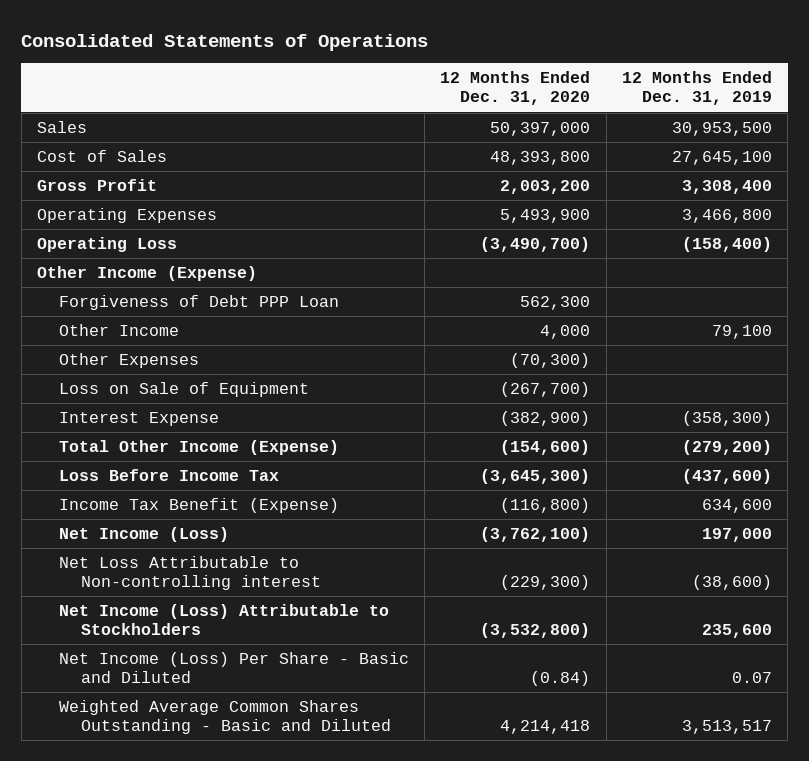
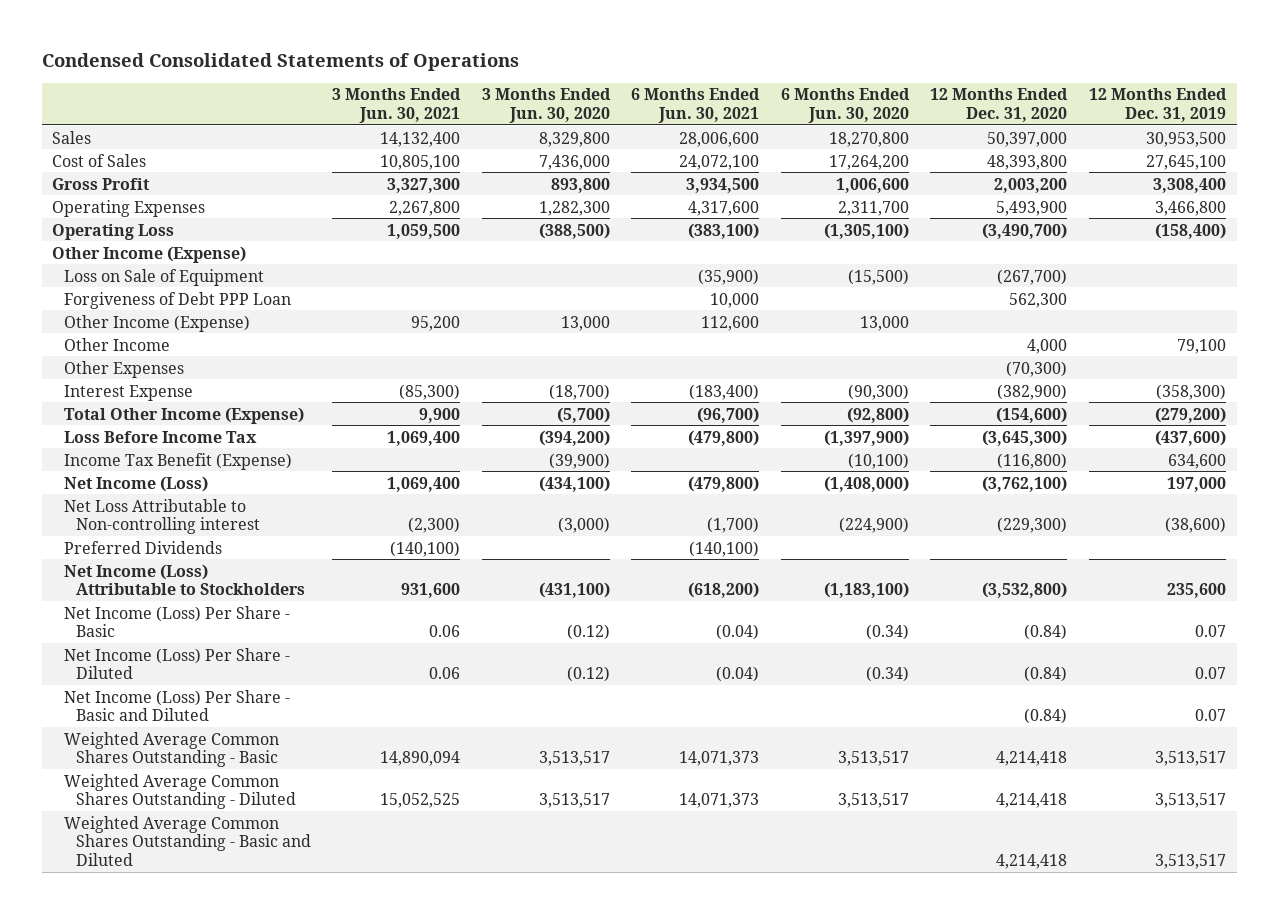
[21,33,429,51] Consolidated Statements of Operations -> [41,52,519,71] Condensed Consolidated Statements of Operations
none -> [332,88,462,124] 3 Months Ended Jun. 30, 2021
none -> [481,88,611,124] 3 Months Ended Jun. 30, 2020
none -> [631,88,761,124] 6 Months Ended Jun. 30, 2021
none -> [780,88,910,124] 6 Months Ended Jun. 30, 2020
[58,382,309,398] Loss on Sale of Equipment -> [64,268,265,286] Loss on Sale of Equipment
none -> [64,314,251,332] Other Income (Expense)
none -> [64,540,223,554] Preferred Dividends
none -> [64,605,291,638] Net Income (Loss) Per Share - Basic
none -> [64,647,291,680] Net Income (Loss) Per Share - Diluted
none -> [64,731,280,768] Weighted Average Common Shares Outstanding - Basic
none -> [64,773,296,810] Weighted Average Common Shares Outstanding - Diluted

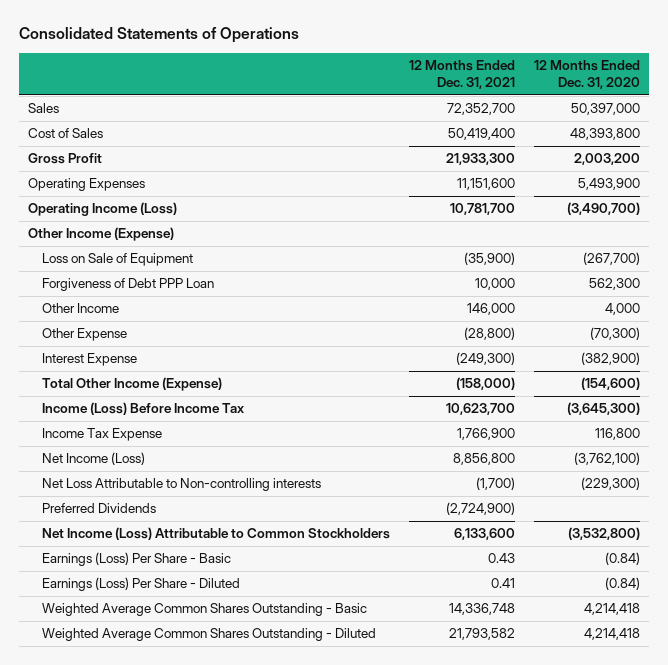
[41,52,519,71] Condensed Consolidated Statements of Operations -> [18,27,299,44] Consolidated Statements of Operations
[332,88,462,124] 3 Months Ended Jun. 30, 2021 -> none
[481,88,611,124] 3 Months Ended Jun. 30, 2020 -> none
[631,88,761,124] 6 Months Ended Jun. 30, 2021 -> none
[780,88,910,124] 6 Months Ended Jun. 30, 2020 -> none
[1089,88,1228,123] 12 Months Ended Dec. 31, 2019 -> none
none -> [408,59,515,90] 12 Months Ended Dec. 31, 2021
[52,223,175,240] Operating Loss -> [27,202,177,217] Operating Income (Loss)
[64,314,251,332] Other Income (Expense) -> none
[64,360,185,378] Other Expenses -> [42,328,128,342] Other Expense
[64,430,258,443] Loss Before Income Tax -> [42,402,245,416] Income (Loss) Before Income Tax
[64,452,293,470] Income Tax Benefit (Expense) -> [42,428,163,442] Income Tax Expense
[997,452,1068,469] (116,800) -> [594,428,640,441] 116,800
[64,498,260,535] Net Loss Attributable to Non-controlling interest -> [42,478,322,492] Net Loss Attributable to Non-controlling interests
[64,689,291,722] Net Income (Loss) Per Share - Basic and Diluted -> none
[64,563,305,596] Net Income (Loss) Attributable to Stockholders -> [42,527,391,541] Net Income (Loss) Attributable to Common Stockholders
[64,605,291,638] Net Income (Loss) Per Share - Basic -> [42,552,232,567] Earnings (Loss) Per Share - Basic
[64,647,291,680] Net Income (Loss) Per Share - Diluted -> [42,577,241,592] Earnings (Loss) Per Share - Diluted
[64,815,311,866] Weighted Average Common Shares Outstanding - Basic and Diluted -> none

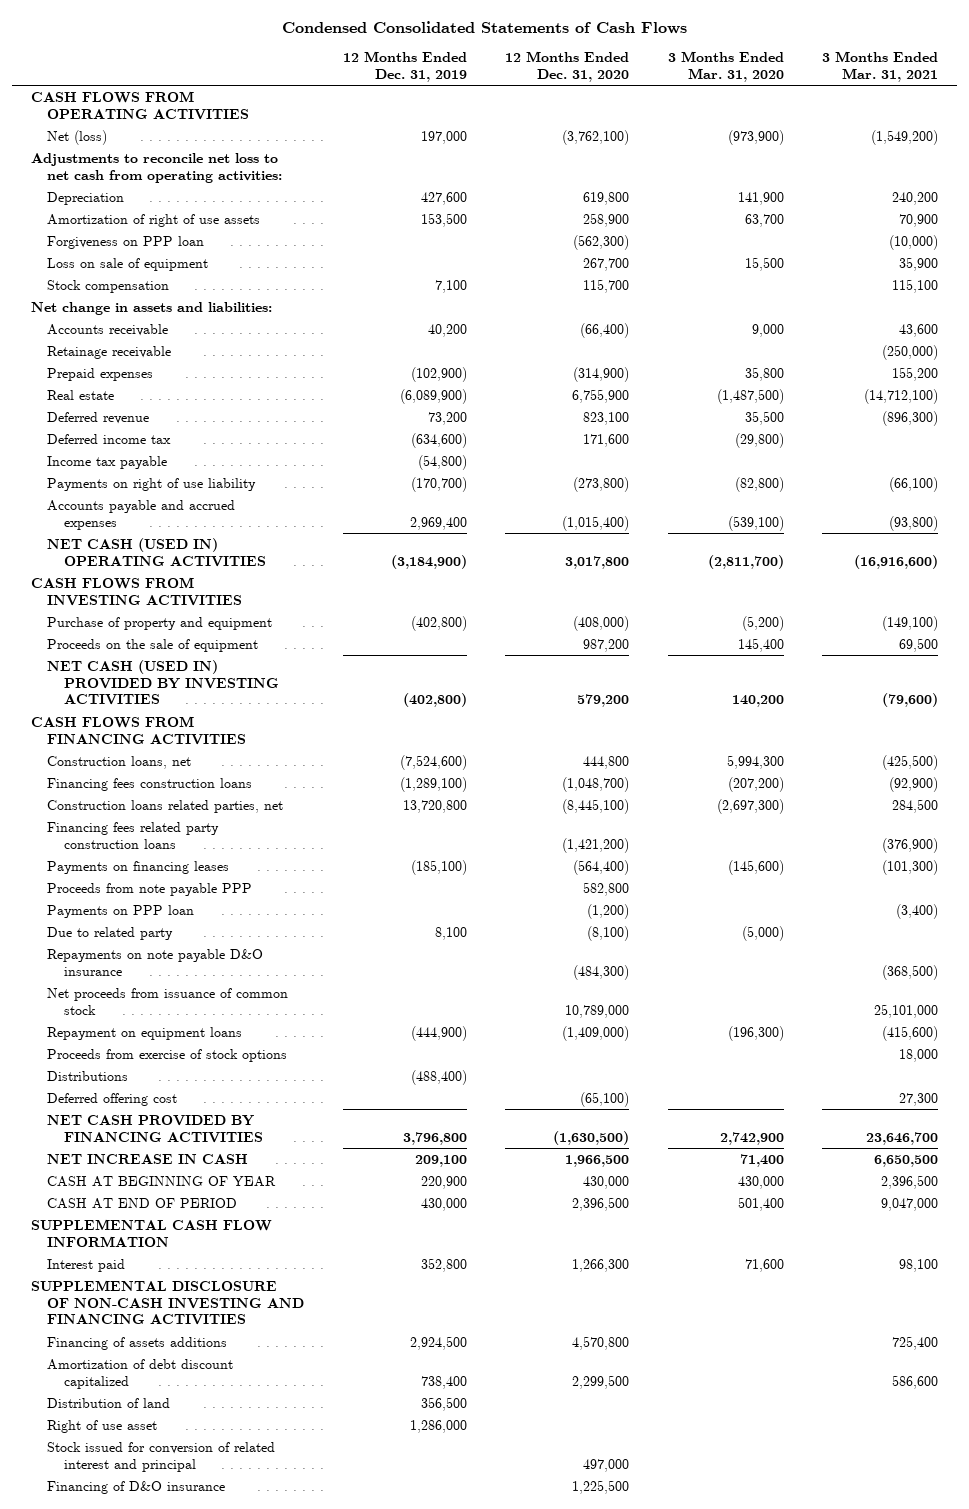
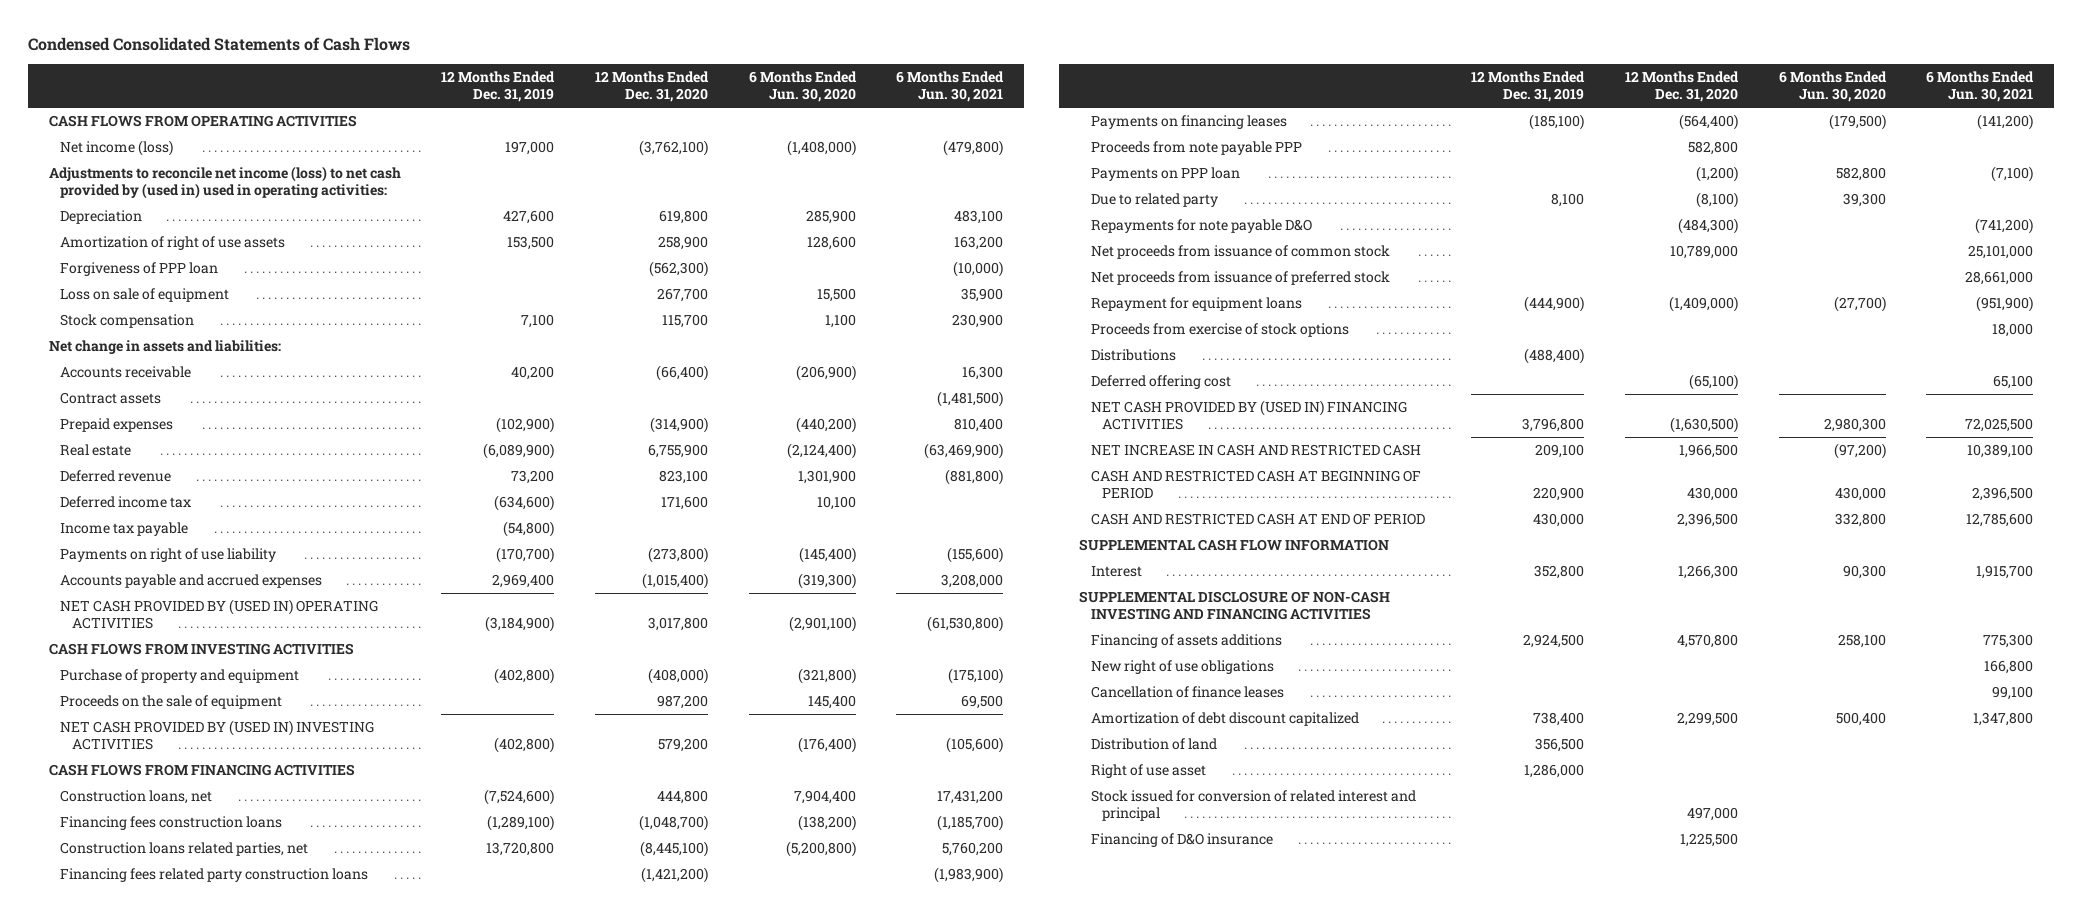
[667,51,784,82] 3 Months Ended Mar. 31, 2020 -> none
[821,51,938,82] 3 Months Ended Mar. 31, 2021 -> none
none -> [748,71,857,103] 6 Months Ended Jun. 30, 2020
none -> [896,71,1005,103] 6 Months Ended Jun. 30, 2021
[47,129,108,145] Net (loss) -> [60,140,174,157] Net income (loss)
[31,152,283,183] Adjustments to reconcile net loss to net cash from operating activities: -> [48,166,401,199] Adjustments to reconcile net income (loss) to net cash provided by (used in) used in operating activities:
[47,235,205,249] Forgiveness on PPP loan -> [60,262,219,277] Forgiveness of PPP loan
[47,345,172,359] Retainage receivable -> none
none -> [60,392,162,405] Contract assets
[47,537,266,567] NET CASH (USED IN) OPERATING ACTIVITIES -> [60,599,379,629] NET CASH PROVIDED BY (USED IN) OPERATING ACTIVITIES
[47,659,279,706] NET CASH (USED IN) PROVIDED BY INVESTING ACTIVITIES -> [60,720,375,750] NET CASH PROVIDED BY (USED IN) INVESTING ACTIVITIES
[47,948,264,976] Repayments on note payable D&O insurance -> [1090,219,1312,234] Repayments for note payable D&O
none -> [1090,271,1390,286] Net proceeds from issuance of preferred stock
[47,1026,243,1040] Repayment on equipment loans -> [1090,297,1302,312] Repayment for equipment loans
[47,1114,263,1143] NET CASH PROVIDED BY FINANCING ACTIVITIES -> [1090,400,1407,430] NET CASH PROVIDED BY (USED IN) FINANCING ACTIVITIES
[47,1153,249,1164] NET INCREASE IN CASH -> [1090,444,1421,457] NET INCREASE IN CASH AND RESTRICTED CASH
[47,1175,277,1187] CASH AT BEGINNING OF YEAR -> [1090,470,1421,499] CASH AND RESTRICTED CASH AT BEGINNING OF PERIOD
[47,1197,238,1209] CASH AT END OF PERIOD -> [1090,513,1425,526] CASH AND RESTRICTED CASH AT END OF PERIOD
[47,1258,126,1272] Interest paid -> [1090,566,1142,578] Interest
none -> [1090,660,1274,675] New right of use obligations
none -> [1090,686,1284,699] Cancellation of finance leases

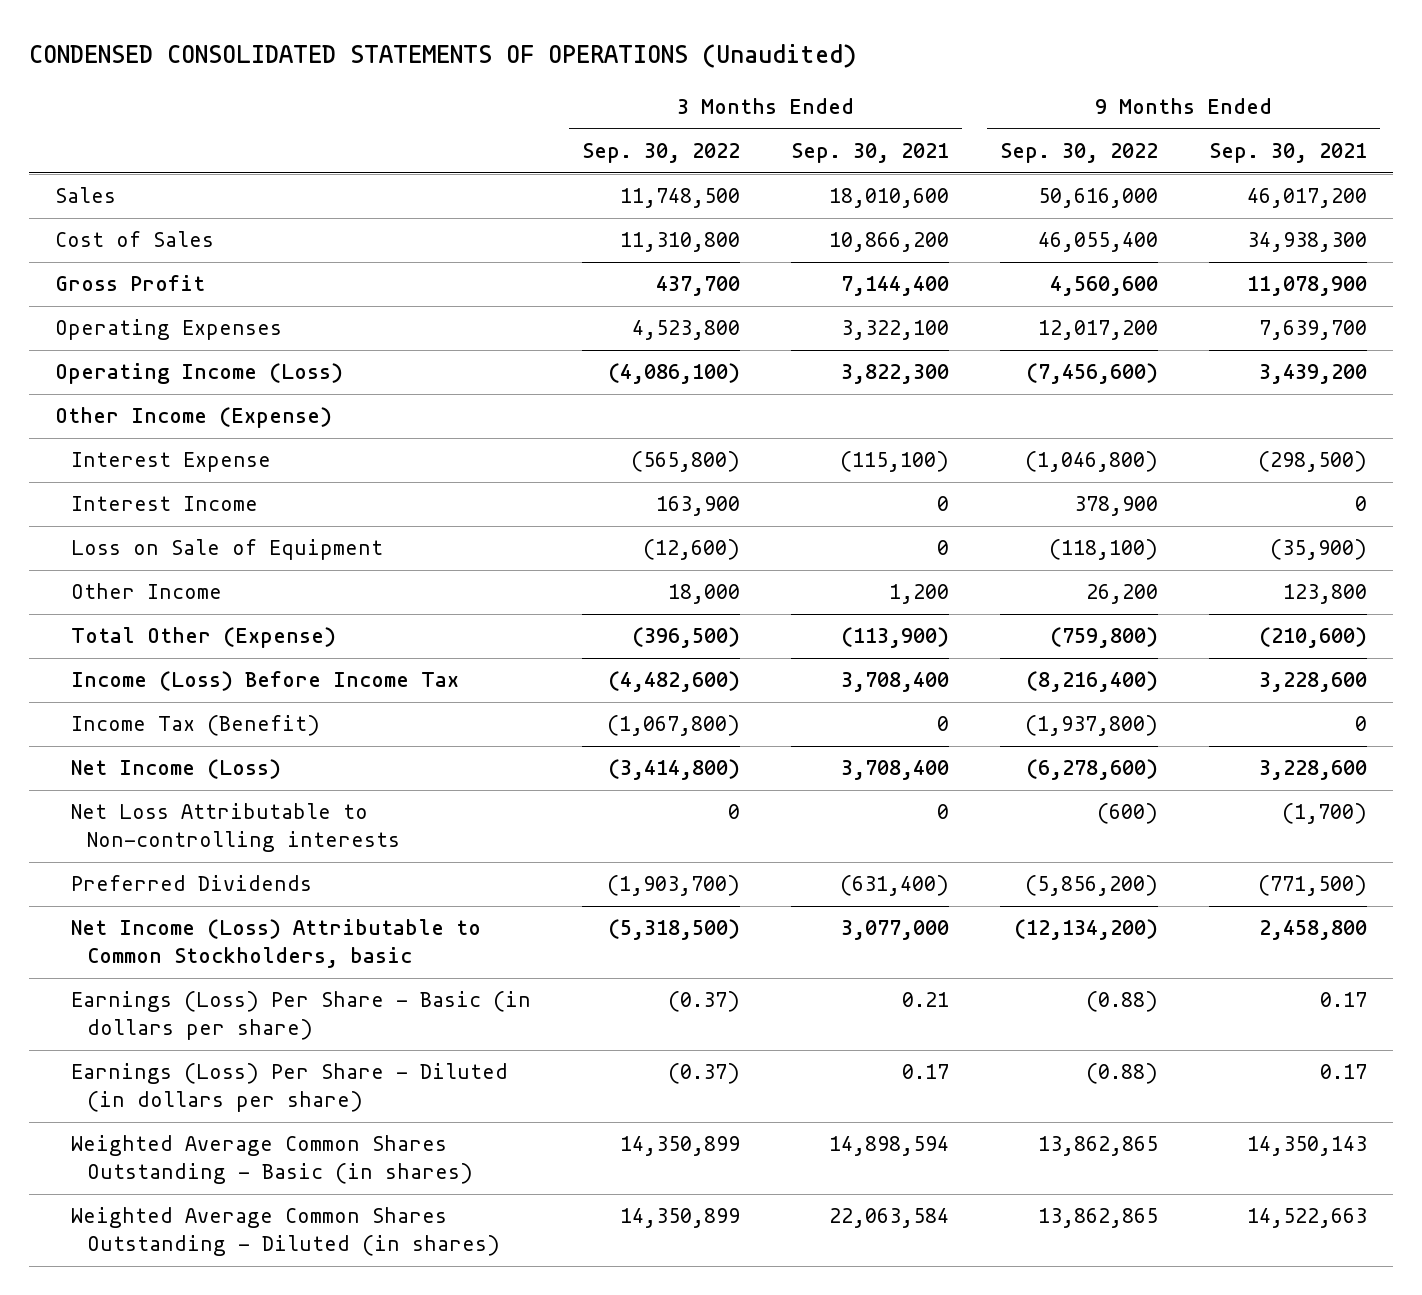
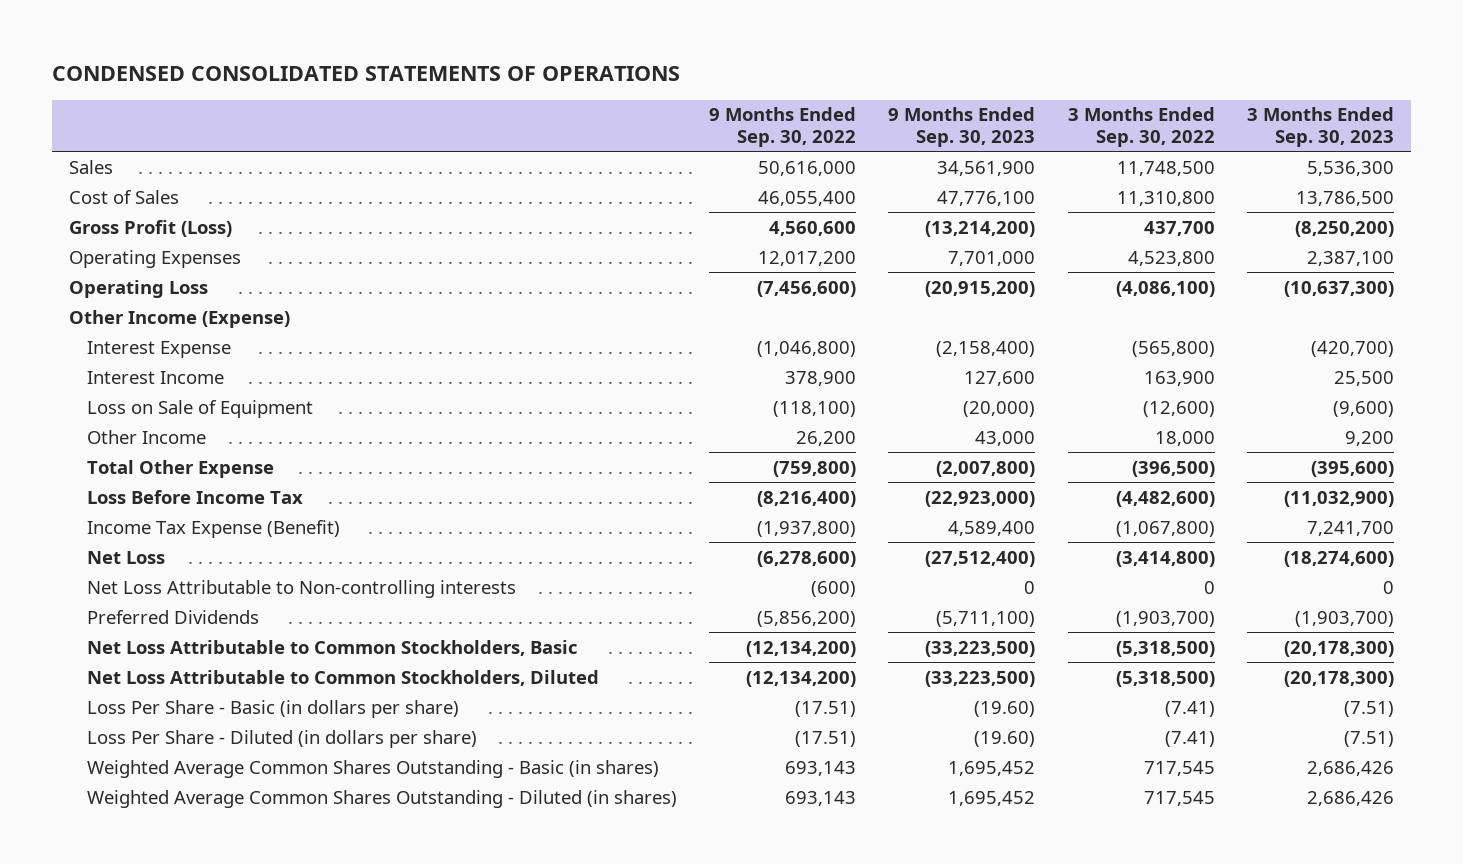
[29,44,858,69] CONDENSED CONSOLIDATED STATEMENTS OF OPERATIONS (Unaudited) -> [52,66,681,82] CONDENSED CONSOLIDATED STATEMENTS OF OPERATIONS
[791,143,950,164] Sep. 30, 2021 -> none
[1209,143,1368,164] Sep. 30, 2021 -> none
none -> [888,107,1036,147] 9 Months Ended Sep. 30, 2023
none -> [1247,107,1395,147] 3 Months Ended Sep. 30, 2023
[54,275,205,292] Gross Profit -> [68,219,232,237] Gross Profit (Loss)
[54,363,343,385] Operating Income (Loss) -> [68,279,208,298] Operating Loss
[71,627,337,649] Total Other (Expense) -> [86,459,274,478] Total Other Expense
[71,671,460,692] Income (Loss) Before Income Tax -> [86,489,303,504] Loss Before Income Tax
[71,715,321,737] Income Tax (Benefit) -> [86,519,340,538] Income Tax Expense (Benefit)
[71,759,282,780] Net Income (Loss) -> [86,550,165,564] Net Loss
[71,919,482,969] Net Income (Loss) Attributable to Common Stockholders, basic -> [86,639,578,656] Net Loss Attributable to Common Stockholders, Basic
none -> [86,669,599,686] Net Loss Attributable to Common Stockholders, Diluted
[71,991,532,1041] Earnings (Loss) Per Share - Basic (in dollars per share) -> [86,699,459,718] Loss Per Share - Basic (in dollars per share)
[668,991,741,1013] (0.37) -> [1164,700,1215,717] (7.41)
[1086,991,1159,1013] (0.88) -> [795,700,857,717] (17.51)
[71,1063,509,1113] Earnings (Loss) Per Share - Diluted (in dollars per share) -> [86,729,477,748] Loss Per Share - Diluted (in dollars per share)
[668,1063,741,1085] (0.37) -> [1164,730,1215,747] (7.41)
[1086,1063,1159,1085] (0.88) -> [795,730,857,747] (17.51)
[620,1136,741,1157] 14,350,899 -> [1143,760,1215,776] 717,545
[1038,1136,1159,1157] 13,862,865 -> [785,760,857,776] 693,143
[620,1208,741,1229] 14,350,899 -> [1143,790,1215,806] 717,545
[1038,1208,1159,1229] 13,862,865 -> [785,790,857,806] 693,143

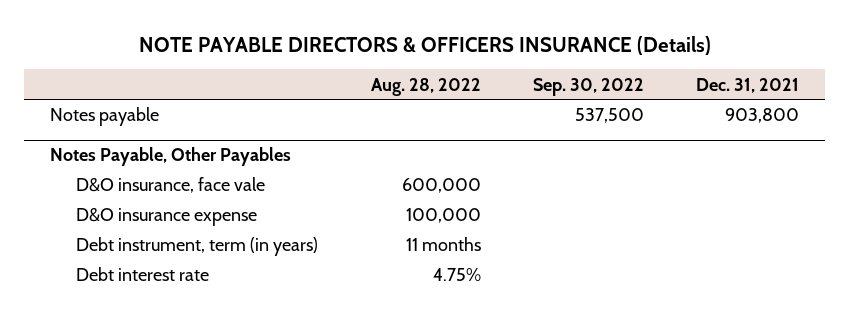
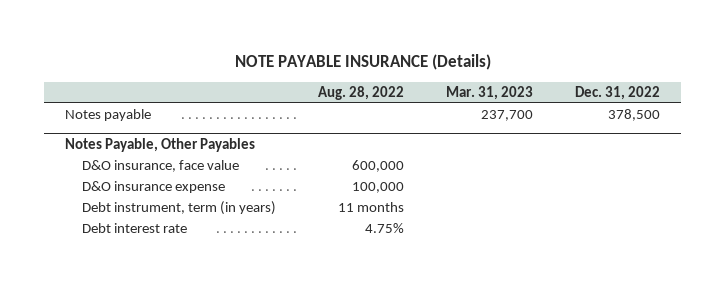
[138,35,711,55] NOTE PAYABLE DIRECTORS & OFFICERS INSURANCE (Details) -> [234,54,491,71] NOTE PAYABLE INSURANCE (Details)
[532,77,644,96] Sep. 30, 2022 -> none
[695,77,799,93] Dec. 31, 2021 -> none
none -> [446,86,534,101] Mar. 31, 2023
none -> [575,86,661,101] Dec. 31, 2022
[76,177,266,194] D&O insurance, face vale -> [82,160,240,173] D&O insurance, face value

